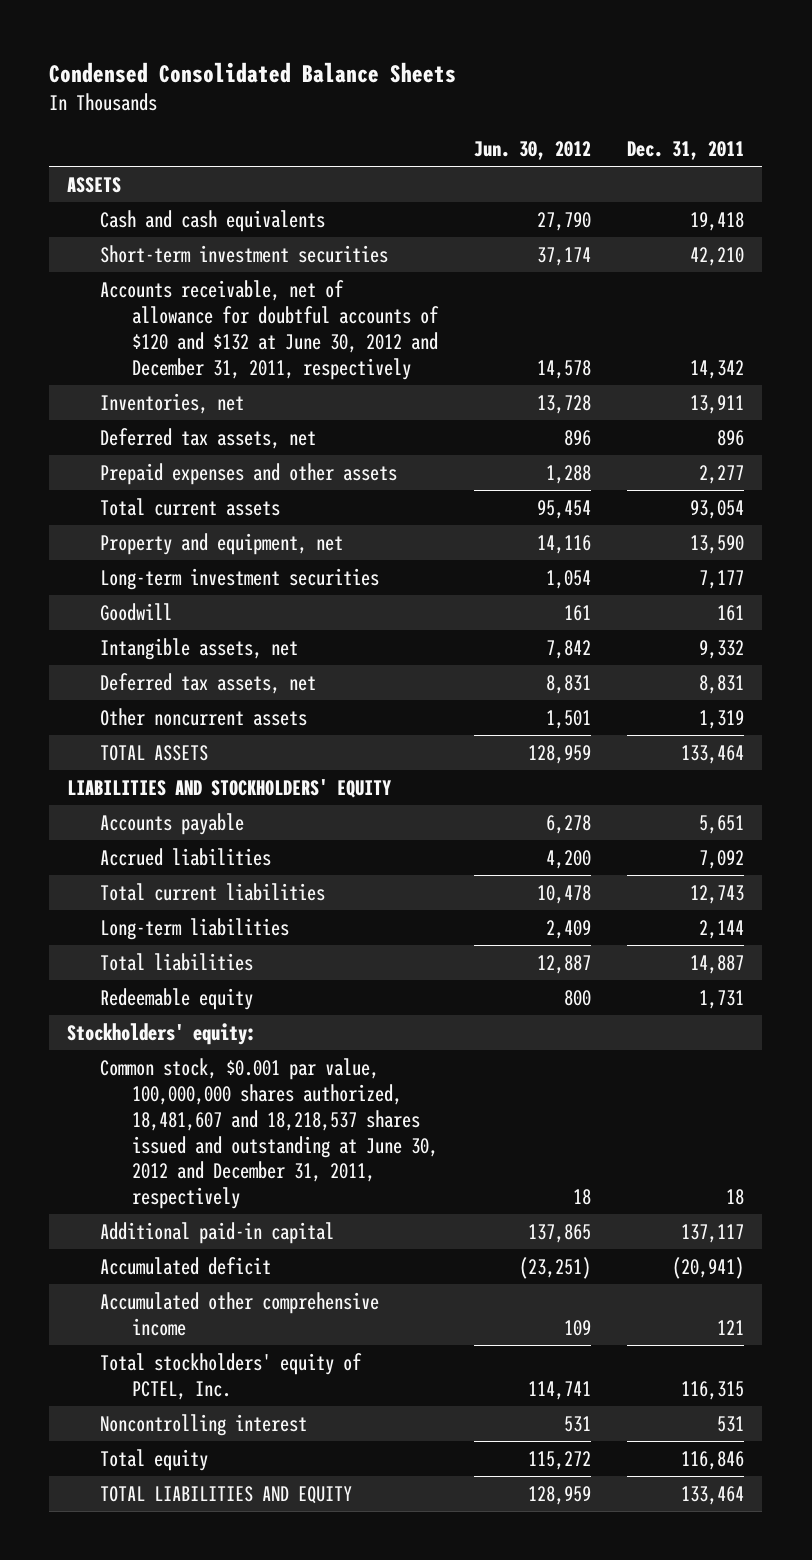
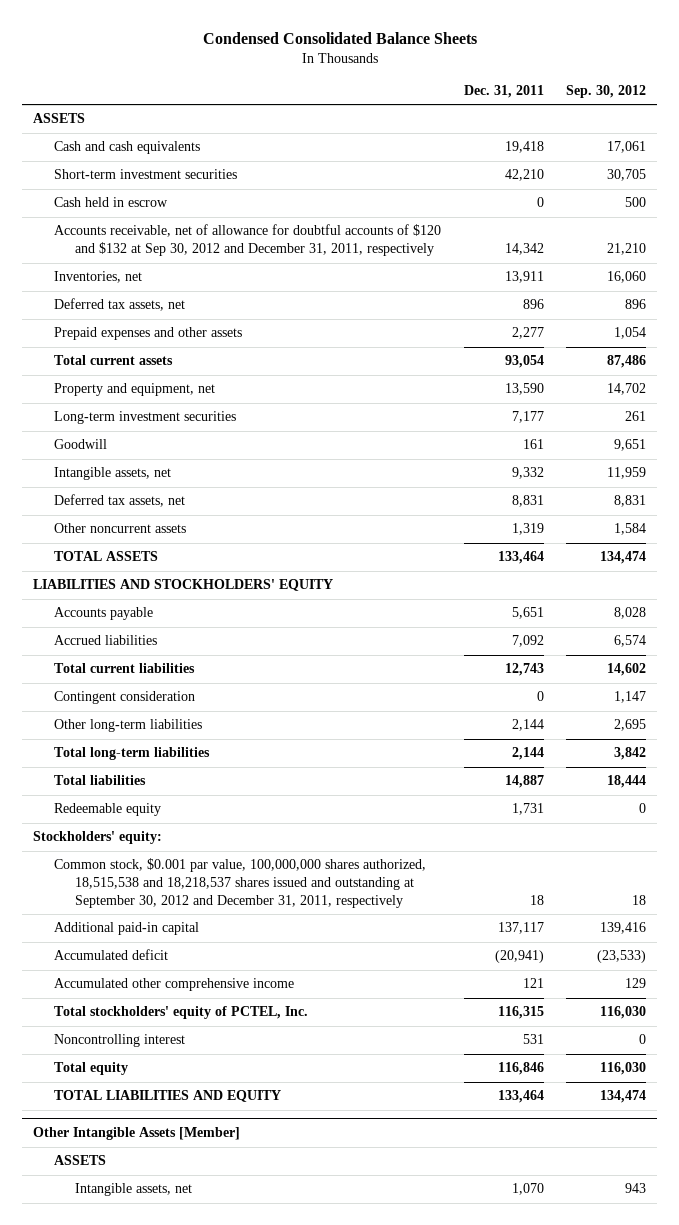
[474,141,592,161] Jun. 30, 2012 -> none
none -> [565,85,646,99] Sep. 30, 2012
none -> [54,197,169,208] Cash held in escrow
[99,279,439,380] Accounts receivable, net of allowance for doubtful accounts of $120 and $132 at June 30, 2012 and December 31, 2011, respectively -> [54,224,442,257] Accounts receivable, net of allowance for doubtful accounts of $120 and $132 at Sep 30, 2012 and December 31, 2011, respectively
none -> [54,691,196,705] Contingent consideration
none -> [54,719,203,733] Other long-term liabilities
[99,917,289,940] Long-term liabilities -> [54,747,211,761] Total long-term liabilities
[99,1057,438,1210] Common stock, $0.001 par value, 100,000,000 shares authorized, 18,481,607 and 18,218,537 shares issued and outstanding at June 30, 2012 and December 31, 2011, respectively -> [54,858,427,909] Common stock, $0.001 par value, 100,000,000 shares authorized, 18,515,538 and 18,218,537 shares issued and outstanding at September 30, 2012 and December 31, 2011, respectively
none -> [33,1127,241,1141] Other Intangible Assets [Member]
none -> [54,1155,107,1166] ASSETS
none -> [75,1183,193,1197] Intangible assets, net

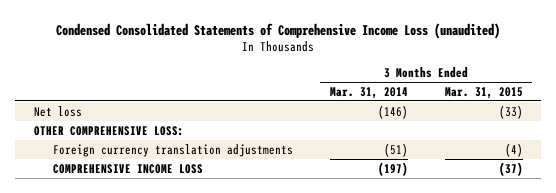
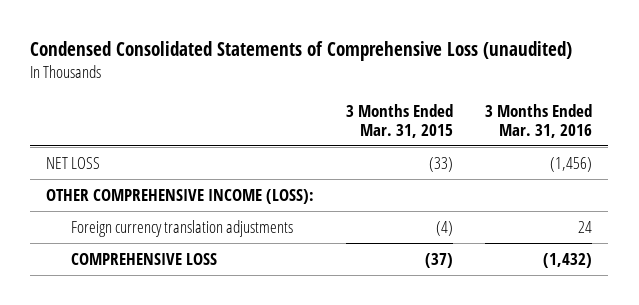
[56,22,501,39] Condensed Consolidated Statements of Comprehensive Income Loss (unaudited) -> [30,41,573,62] Condensed Consolidated Statements of Comprehensive Loss (unaudited)
[329,86,408,99] Mar. 31, 2014 -> none
none -> [485,103,593,138] 3 Months Ended Mar. 31, 2016
[33,105,82,117] Net loss -> [46,156,101,169] NET LOSS
[33,125,184,136] OTHER COMPREHENSIVE LOSS: -> [46,188,315,204] OTHER COMPREHENSIVE INCOME (LOSS):
[52,163,203,174] COMPREHENSIVE INCOME LOSS -> [70,252,217,265] COMPREHENSIVE LOSS

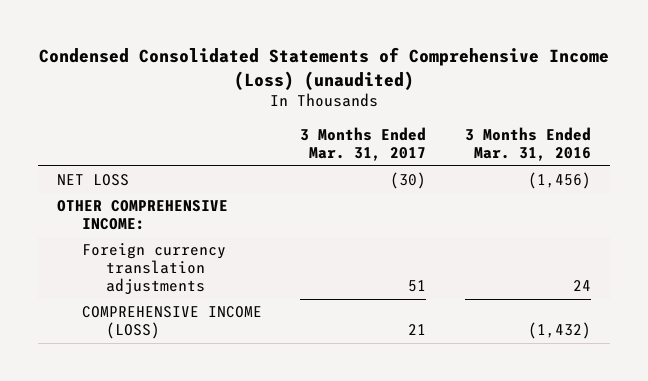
[30,41,573,62] Condensed Consolidated Statements of Comprehensive Loss (unaudited) -> [38,46,609,90] Condensed Consolidated Statements of Comprehensive Income (Loss) (unaudited)
[346,103,454,138] 3 Months Ended Mar. 31, 2015 -> none
none -> [300,127,427,162] 3 Months Ended Mar. 31, 2017
[46,188,315,204] OTHER COMPREHENSIVE INCOME (LOSS): -> [57,200,229,231] OTHER COMPREHENSIVE INCOME:
[70,252,217,265] COMPREHENSIVE LOSS -> [81,306,262,340] COMPREHENSIVE INCOME (LOSS)

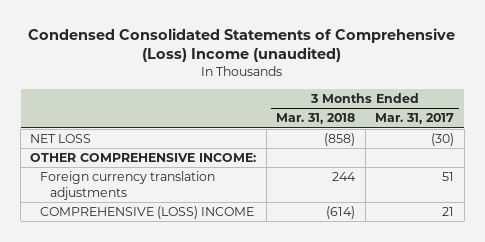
[38,46,609,90] Condensed Consolidated Statements of Comprehensive Income (Loss) (unaudited) -> [28,28,456,63] Condensed Consolidated Statements of Comprehensive (Loss) Income (unaudited)
[464,127,591,162] 3 Months Ended Mar. 31, 2016 -> none
none -> [276,113,356,125] Mar. 31, 2018
[81,306,262,340] COMPREHENSIVE INCOME (LOSS) -> [40,206,255,220] COMPREHENSIVE (LOSS) INCOME

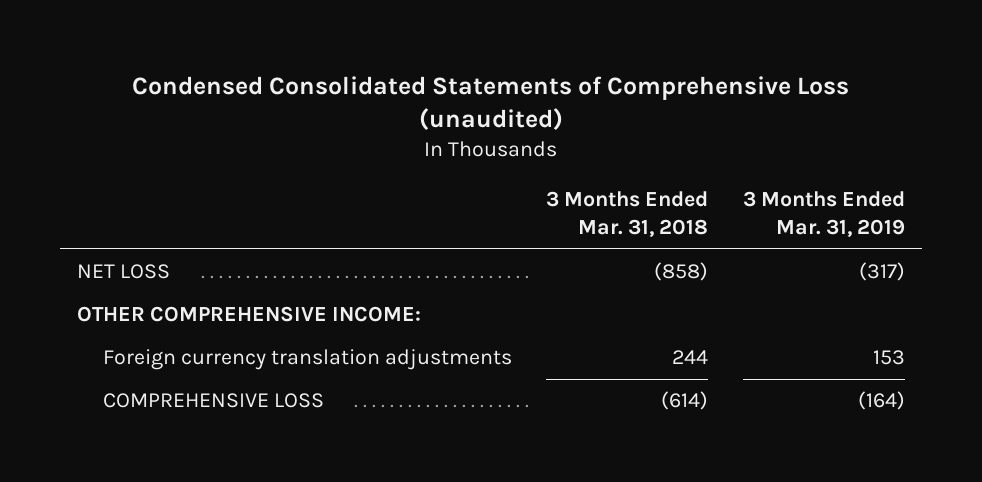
[28,28,456,63] Condensed Consolidated Statements of Comprehensive (Loss) Income (unaudited) -> [131,75,849,131] Condensed Consolidated Statements of Comprehensive Loss (unaudited)
[375,113,455,125] Mar. 31, 2017 -> none
none -> [742,191,905,237] 3 Months Ended Mar. 31, 2019
[40,206,255,220] COMPREHENSIVE (LOSS) INCOME -> [102,393,324,409] COMPREHENSIVE LOSS

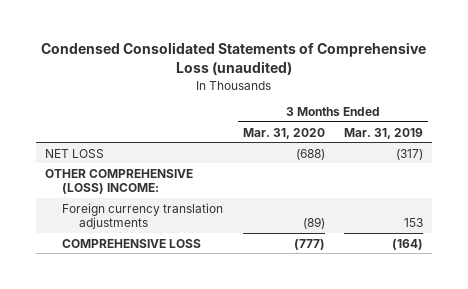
[546,191,709,237] 3 Months Ended Mar. 31, 2018 -> none
none -> [242,127,325,139] Mar. 31, 2020
[77,306,422,323] OTHER COMPREHENSIVE INCOME: -> [45,168,194,195] OTHER COMPREHENSIVE (LOSS) INCOME:

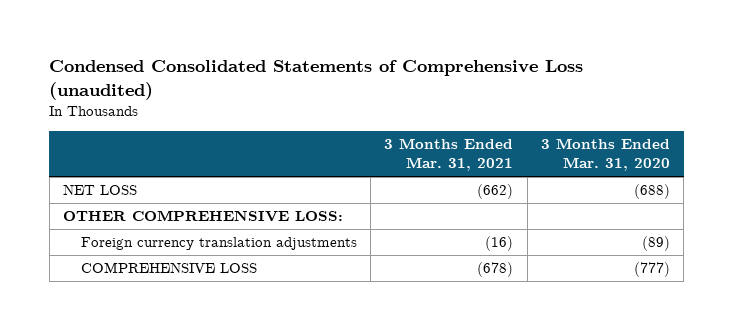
[343,127,423,139] Mar. 31, 2019 -> none
none -> [384,138,514,172] 3 Months Ended Mar. 31, 2021
[45,168,194,195] OTHER COMPREHENSIVE (LOSS) INCOME: -> [62,210,343,223] OTHER COMPREHENSIVE LOSS:

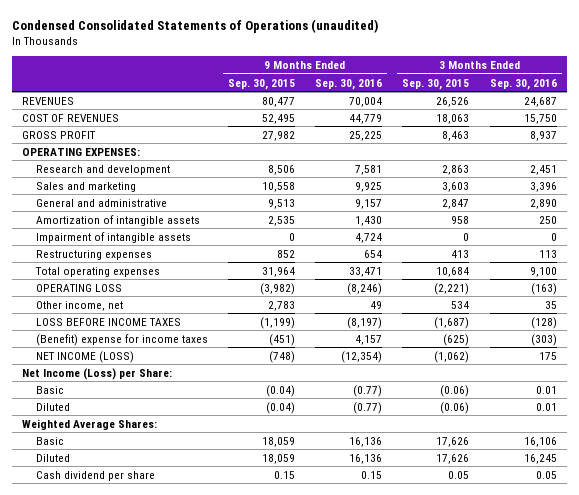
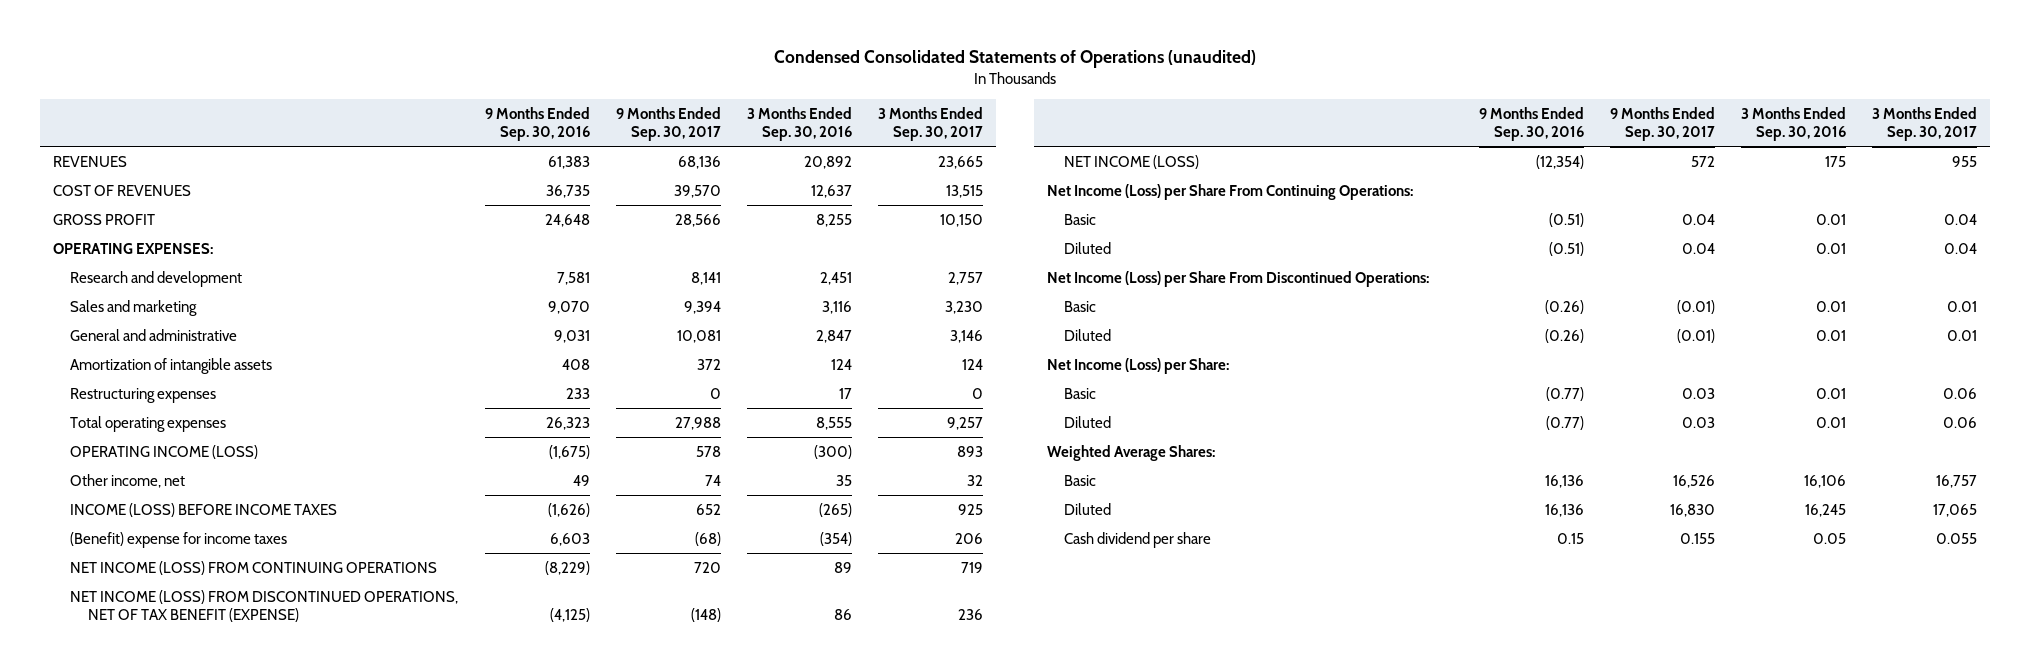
[228,78,296,90] Sep. 30, 2015 -> none
[402,78,470,90] Sep. 30, 2015 -> none
none -> [615,107,721,141] 9 Months Ended Sep. 30, 2017
none -> [878,107,984,141] 3 Months Ended Sep. 30, 2017
[349,96,383,107] 70,004 -> [547,155,590,169] 61,383
[523,96,557,107] 24,687 -> [803,155,852,169] 20,892
[349,113,383,124] 44,779 -> [545,184,590,198] 36,735
[523,113,557,124] 15,750 -> [810,184,852,198] 12,637
[349,130,383,141] 25,225 -> [544,213,590,227] 24,648
[529,130,557,141] 8,937 -> [815,213,852,227] 8,255
[36,231,192,243] Impairment of intangible assets -> none
[355,181,383,192] 9,925 -> [547,300,590,314] 9,070
[529,181,557,192] 3,396 -> [821,300,852,314] 3,116
[355,198,383,209] 9,157 -> [553,329,590,343] 9,031
[529,198,557,209] 2,890 -> [815,329,852,343] 2,847
[355,215,383,226] 1,430 -> [561,358,590,370] 408
[538,215,557,224] 250 -> [830,358,852,370] 124
[364,249,383,258] 654 -> [565,387,590,399] 233
[538,249,557,258] 113 -> [838,387,852,399] 17
[349,266,383,277] 33,471 -> [545,416,590,430] 26,323
[529,266,557,277] 9,100 -> [815,416,852,430] 8,555
[36,283,123,292] OPERATING LOSS -> [70,444,259,459] OPERATING INCOME (LOSS)
[347,282,383,295] (8,246) -> [548,444,590,459] (1,675)
[530,282,557,295] (163) -> [813,444,852,459] (300)
[36,317,182,326] LOSS BEFORE INCOME TAXES -> [70,502,338,517] INCOME (LOSS) BEFORE INCOME TAXES
[347,316,383,329] (8,197) -> [547,502,590,517] (1,626)
[530,316,557,329] (128) -> [818,502,852,517] (265)
[355,334,383,345] 4,157 -> [549,532,590,546] 6,603
[530,333,557,346] (303) -> [819,531,852,546] (354)
none -> [70,560,438,575] NET INCOME (LOSS) FROM CONTINUING OPERATIONS
none -> [70,589,459,622] NET INCOME (LOSS) FROM DISCONTINUED OPERATIONS, NET OF TAX BENEFIT (EXPENSE)
none -> [1047,183,1414,200] Net Income (Loss) per Share From Continuing Operations:
none -> [1064,213,1097,225] Basic
none -> [1064,241,1112,254] Diluted
none -> [1047,270,1430,287] Net Income (Loss) per Share From Discontinued Operations:
none -> [1064,300,1097,312] Basic
none -> [1064,328,1112,341] Diluted

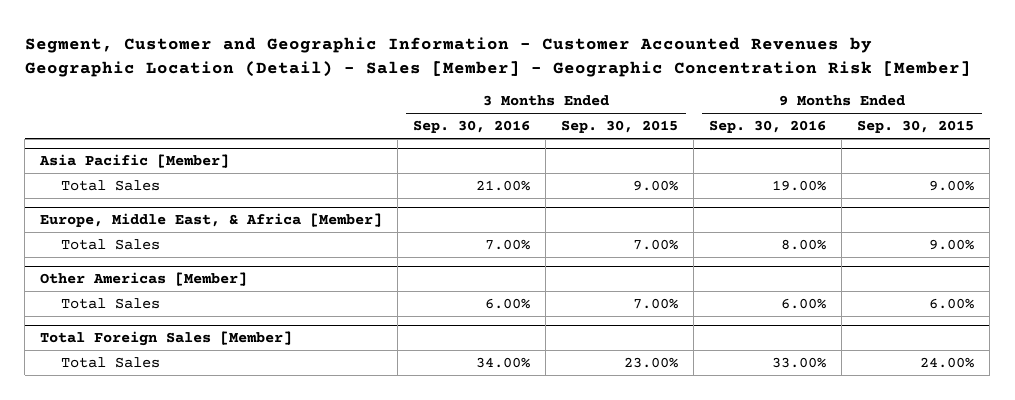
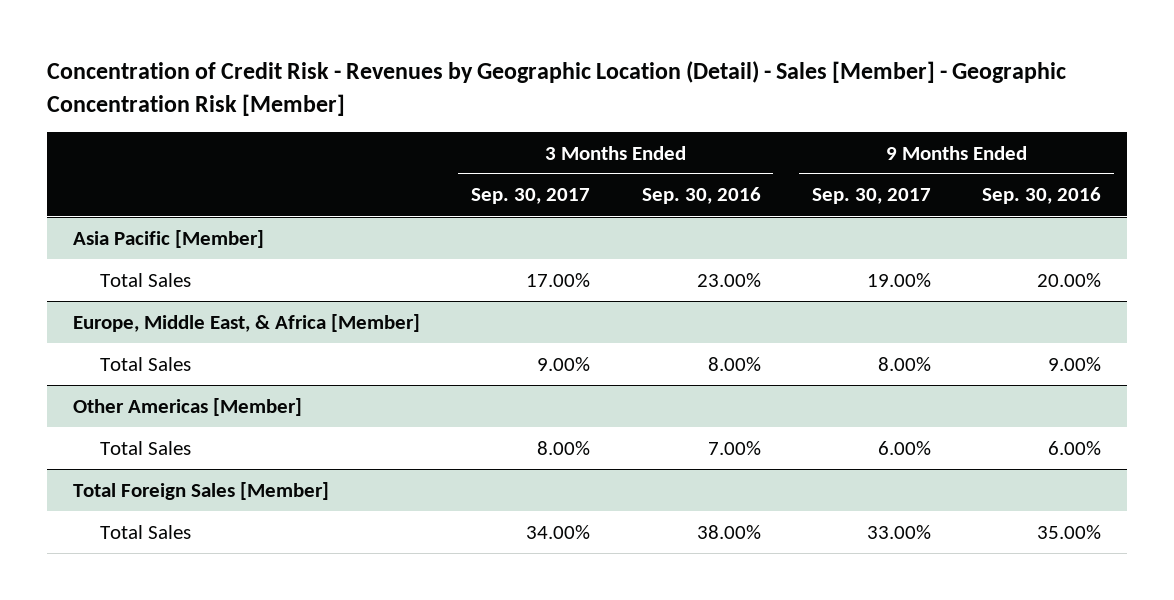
[24,36,971,77] Segment, Customer and Geographic Information - Customer Accounted Revenues by Geographic Location (Detail) - Sales [Member] - Geographic Concentration Risk [Member] -> [47,61,1067,116] Concentration of Credit Risk - Revenues by Geographic Location (Detail) - Sales [Member] - Geographic Concentration Risk [Member]
[561,120,679,134] Sep. 30, 2015 -> none
[857,120,975,134] Sep. 30, 2015 -> none
none -> [471,188,591,205] Sep. 30, 2017
none -> [811,188,931,205] Sep. 30, 2017
[476,180,531,192] 21.00% -> [696,272,761,287] 23.00%
[772,180,827,192] 19.00% -> [1037,272,1102,287] 20.00%
[485,239,531,251] 7.00% -> [707,356,761,371] 8.00%
[781,239,827,251] 8.00% -> [1048,356,1102,371] 9.00%
[485,298,531,310] 6.00% -> [707,440,761,455] 7.00%
[476,357,531,369] 34.00% -> [696,524,761,539] 38.00%
[772,357,827,369] 33.00% -> [1037,524,1102,539] 35.00%

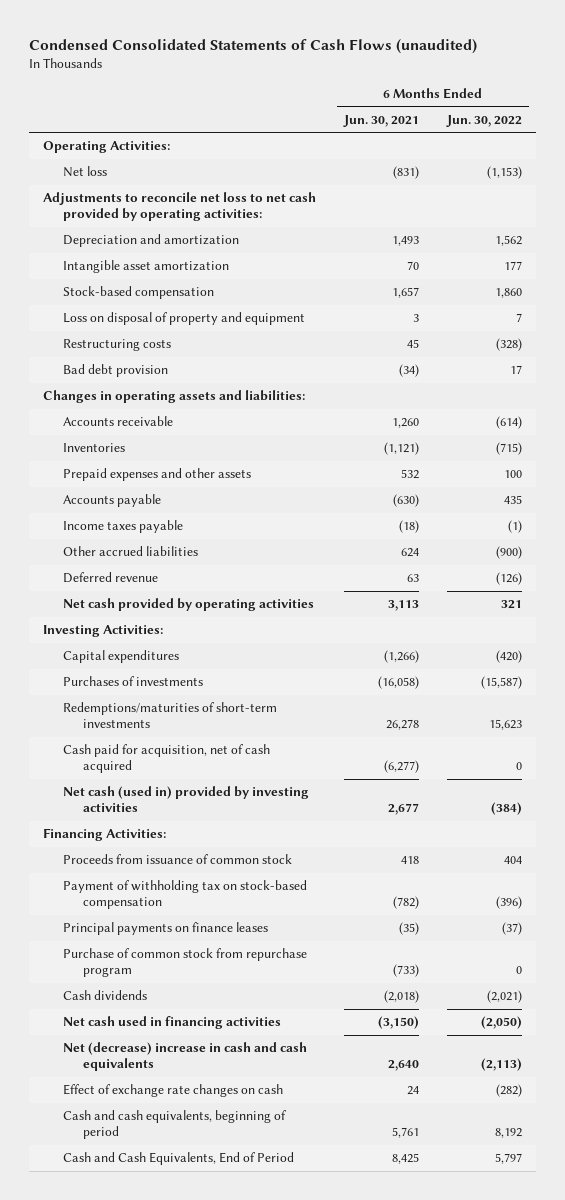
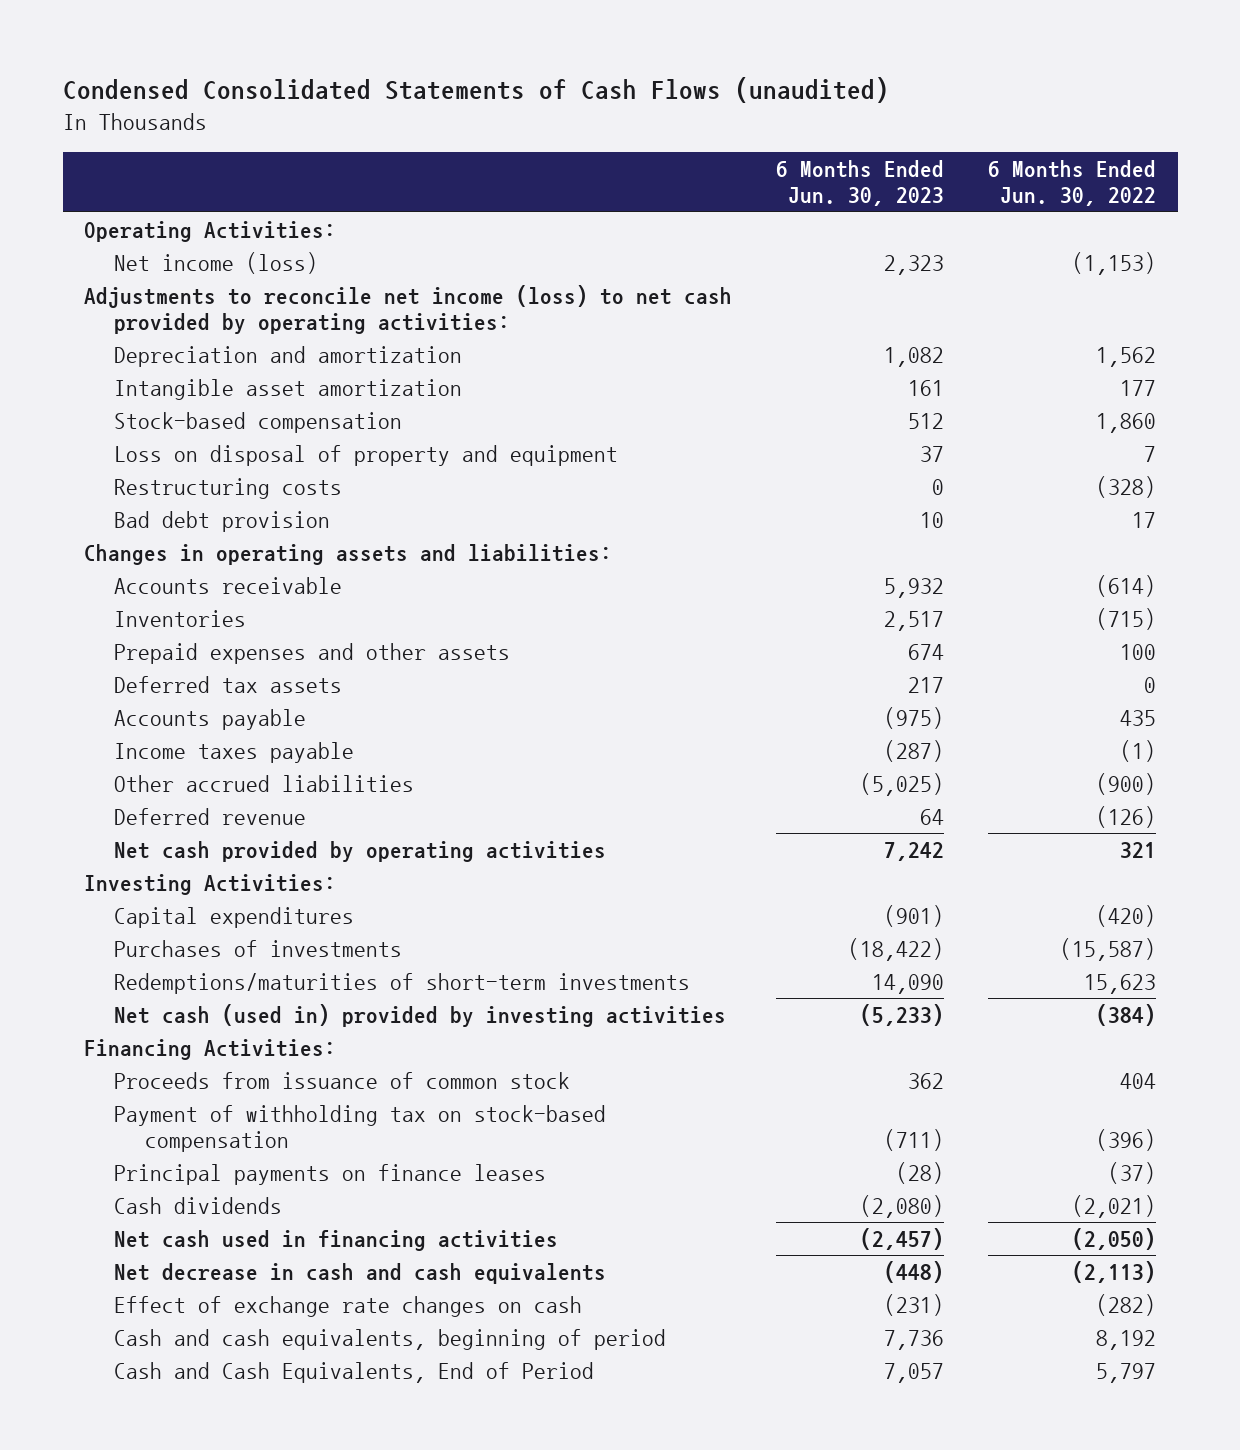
[342,114,419,127] Jun. 30, 2021 -> none
none -> [776,159,945,207] 6 Months Ended Jun. 30, 2023
[62,166,107,178] Net loss -> [114,251,319,274] Net income (loss)
[43,192,317,222] Adjustments to reconcile net loss to net cash provided by operating activities: -> [84,284,733,335] Adjustments to reconcile net income (loss) to net cash provided by operating activities:
none -> [114,675,343,693] Deferred tax assets
[62,744,270,774] Cash paid for acquisition, net of cash acquired -> none
[62,948,307,978] Purchase of common stock from repurchase program -> none
[62,1042,307,1072] Net (decrease) increase in cash and cash equivalents -> [114,1262,607,1284] Net decrease in cash and cash equivalents

